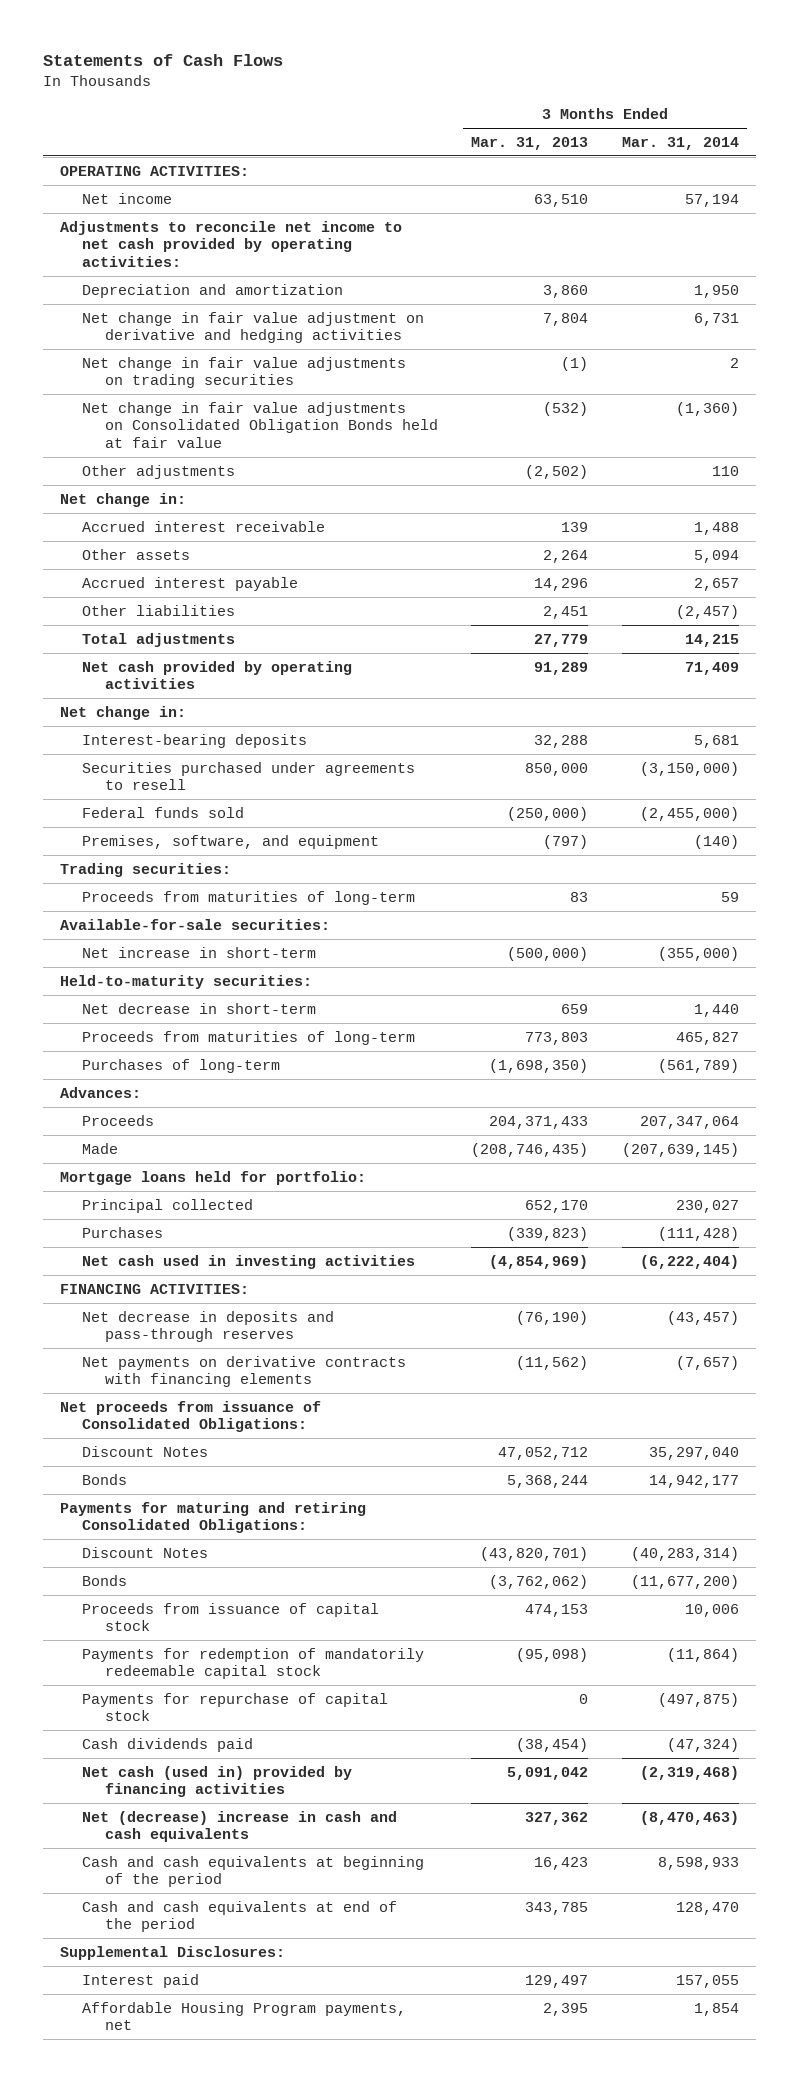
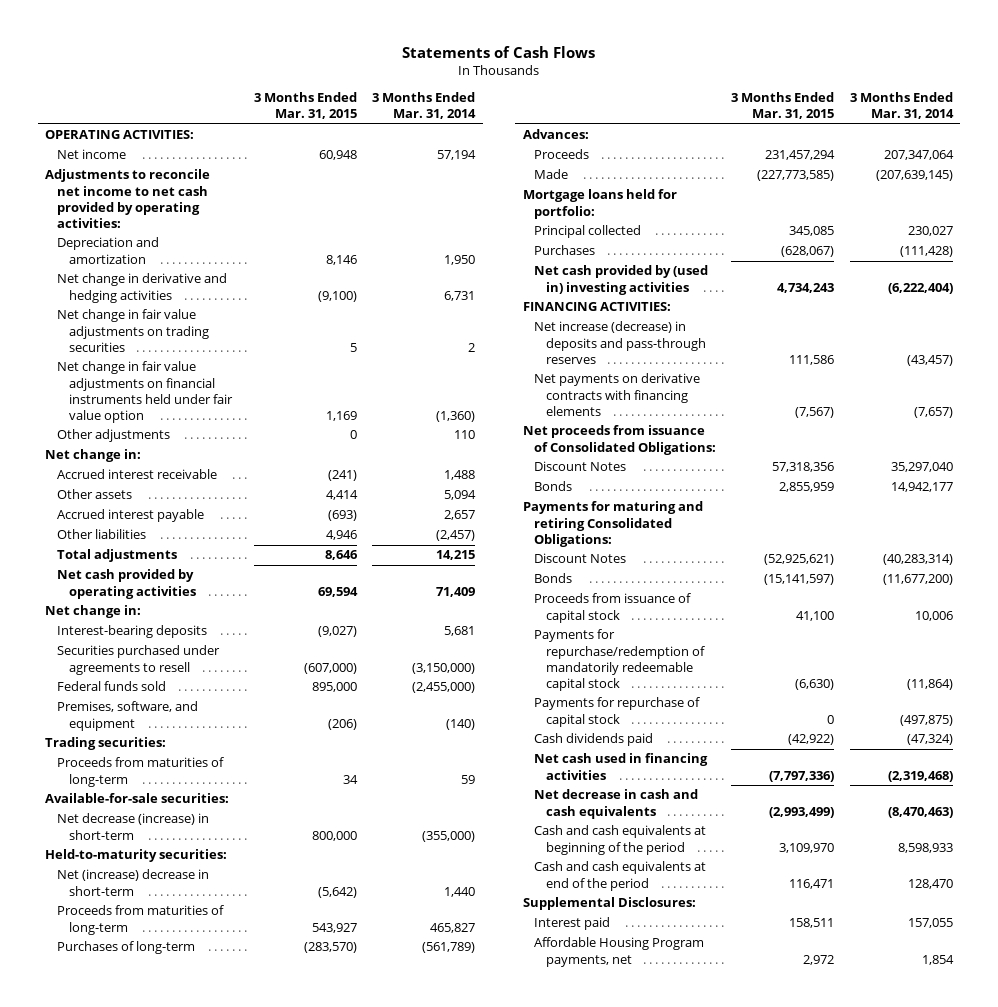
[471,137,589,151] Mar. 31, 2013 -> none
none -> [254,92,358,120] 3 Months Ended Mar. 31, 2015
[82,311,425,344] Net change in fair value adjustment on derivative and hedging activities -> [57,273,228,303] Net change in derivative and hedging activities
[82,401,438,449] Net change in fair value adjustments on Consolidated Obligation Bonds held at fair value -> [57,361,233,423] Net change in fair value adjustments on financial instruments held under fair value option
[82,946,317,958] Net increase in short-term -> [57,813,210,840] Net decrease (increase) in short-term
[82,1002,317,1014] Net decrease in short-term -> [57,869,210,896] Net (increase) decrease in short-term
[82,1254,416,1269] Net cash used in investing activities -> [534,265,709,295] Net cash provided by (used in) investing activities
[82,1310,335,1343] Net decrease in deposits and pass-through reserves -> [534,321,706,364] Net increase (decrease) in deposits and pass-through reserves
[82,1647,425,1680] Payments for redemption of mandatorily redeemable capital stock -> [534,629,705,691] Payments for repurchase/redemption of mandatorily redeemable capital stock
[82,1765,353,1798] Net cash (used in) provided by financing activities -> [534,753,709,780] Net cash used in financing activities
[82,1810,398,1843] Net (decrease) increase in cash and cash equivalents -> [534,789,699,819] Net decrease in cash and cash equivalents

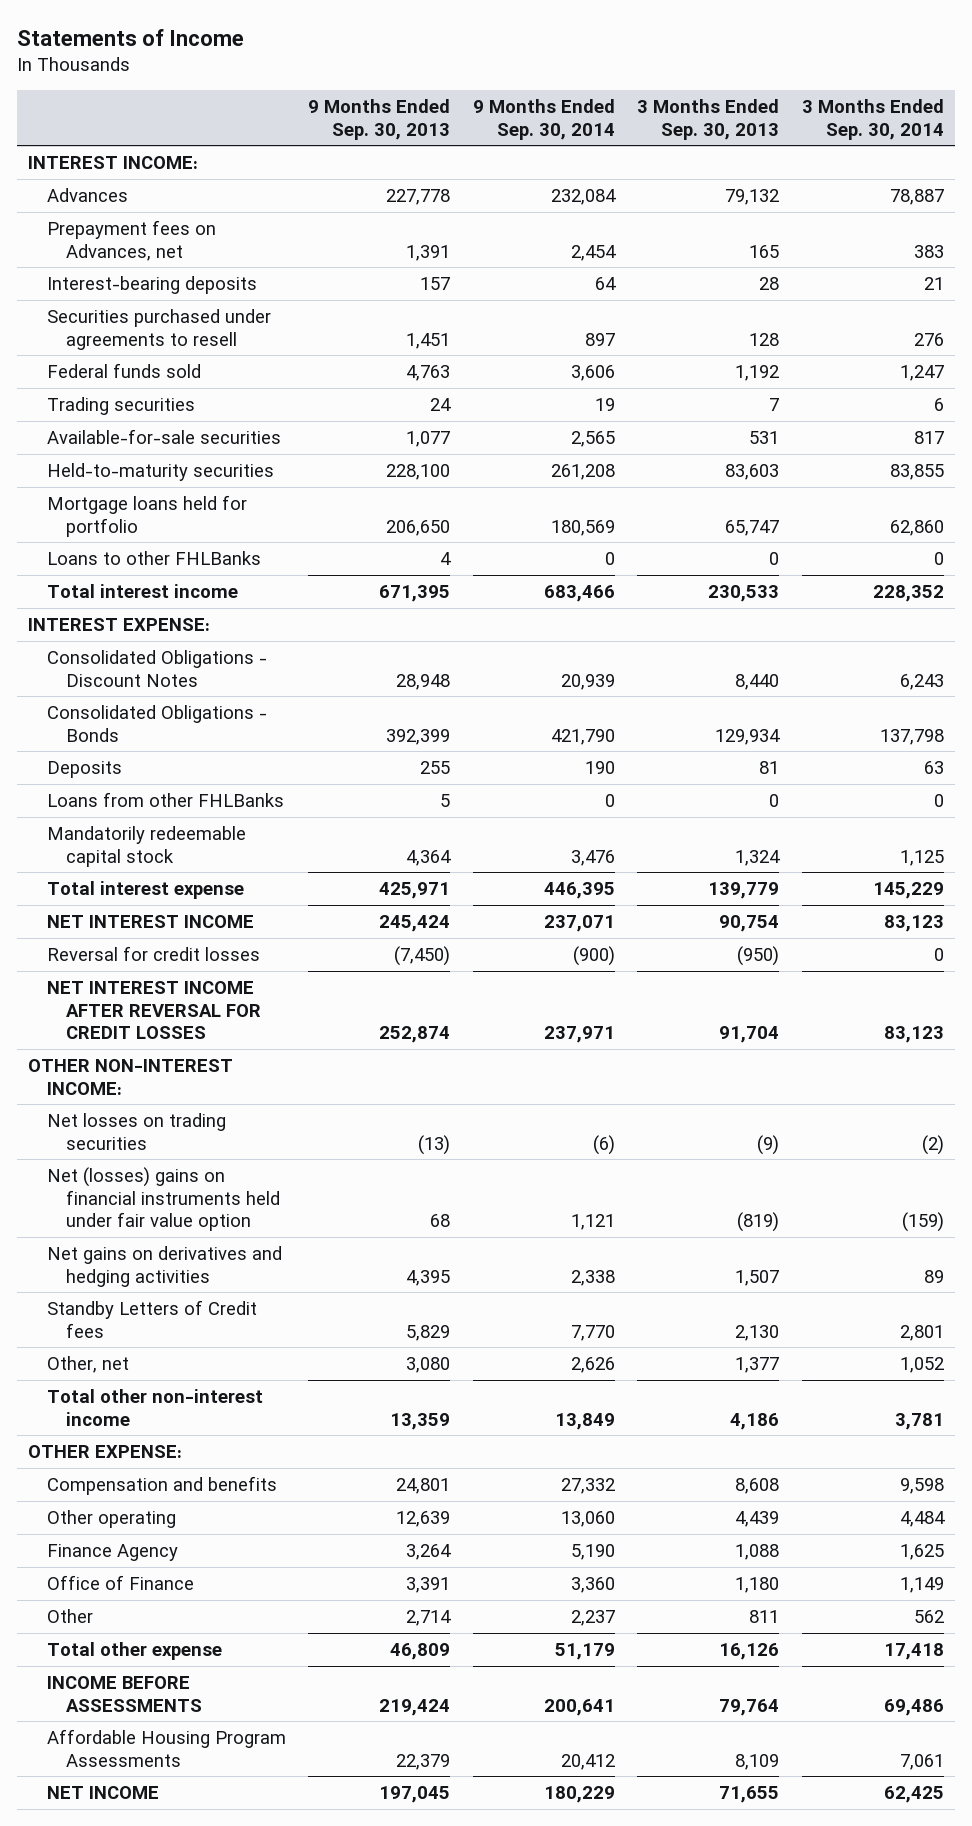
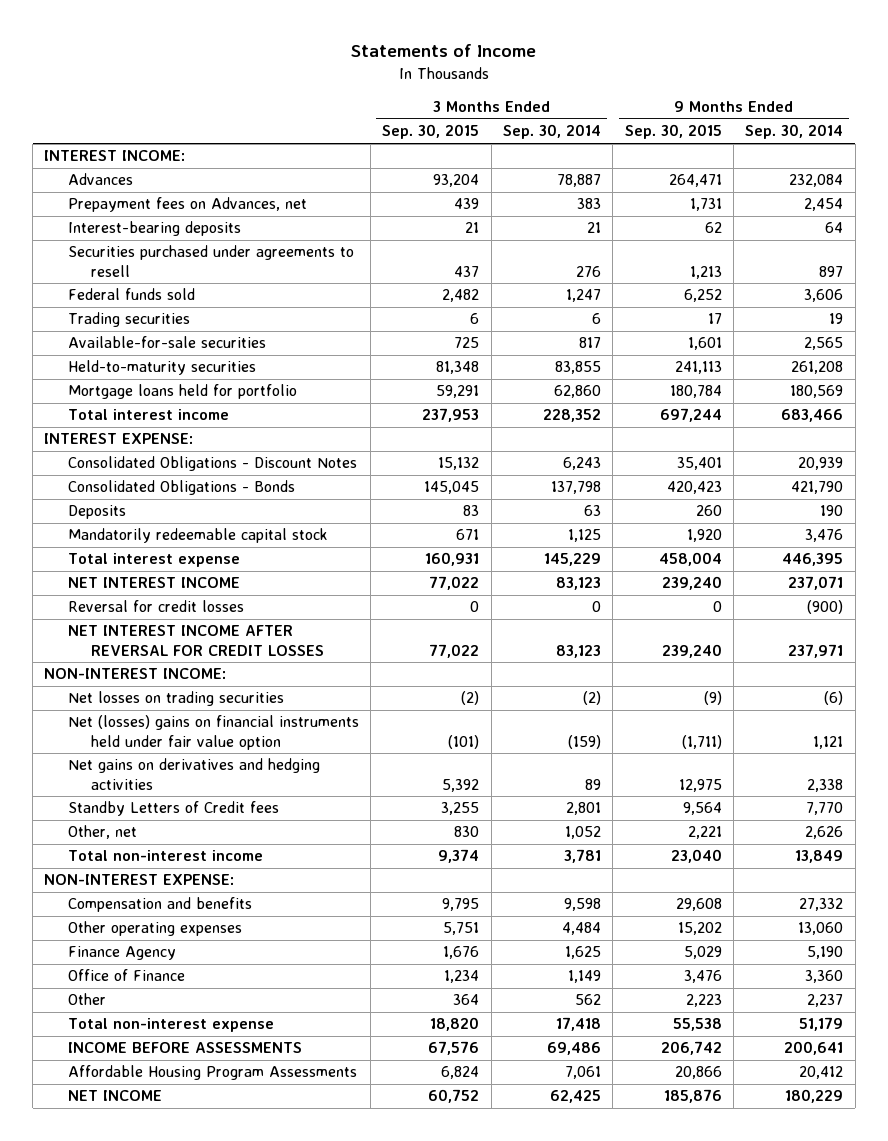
[308,98,451,140] 9 Months Ended Sep. 30, 2013 -> none
[637,98,780,140] 3 Months Ended Sep. 30, 2013 -> none
none -> [382,124,480,140] Sep. 30, 2015
none -> [624,124,722,140] Sep. 30, 2015
[46,550,261,565] Loans to other FHLBanks -> none
[46,791,284,807] Loans from other FHLBanks -> none
[28,1058,234,1095] OTHER NON-INTEREST INCOME: -> [44,668,227,680] NON-INTEREST INCOME:
[46,1388,263,1426] Total other non-interest income -> [67,850,263,862] Total non-interest income
[28,1444,183,1458] OTHER EXPENSE: -> [44,874,235,886] NON-INTEREST EXPENSE:
[46,1509,176,1528] Other operating -> [67,921,242,937] Other operating expenses
[46,1641,222,1660] Total other expense -> [67,1018,274,1033] Total non-interest expense

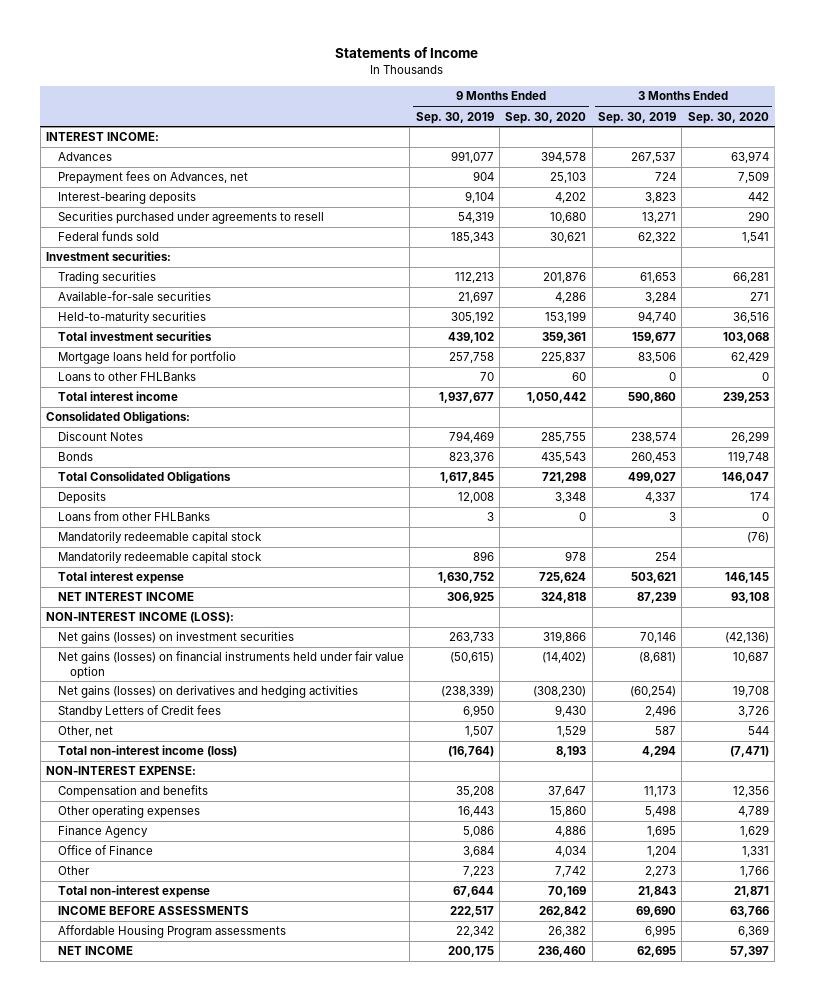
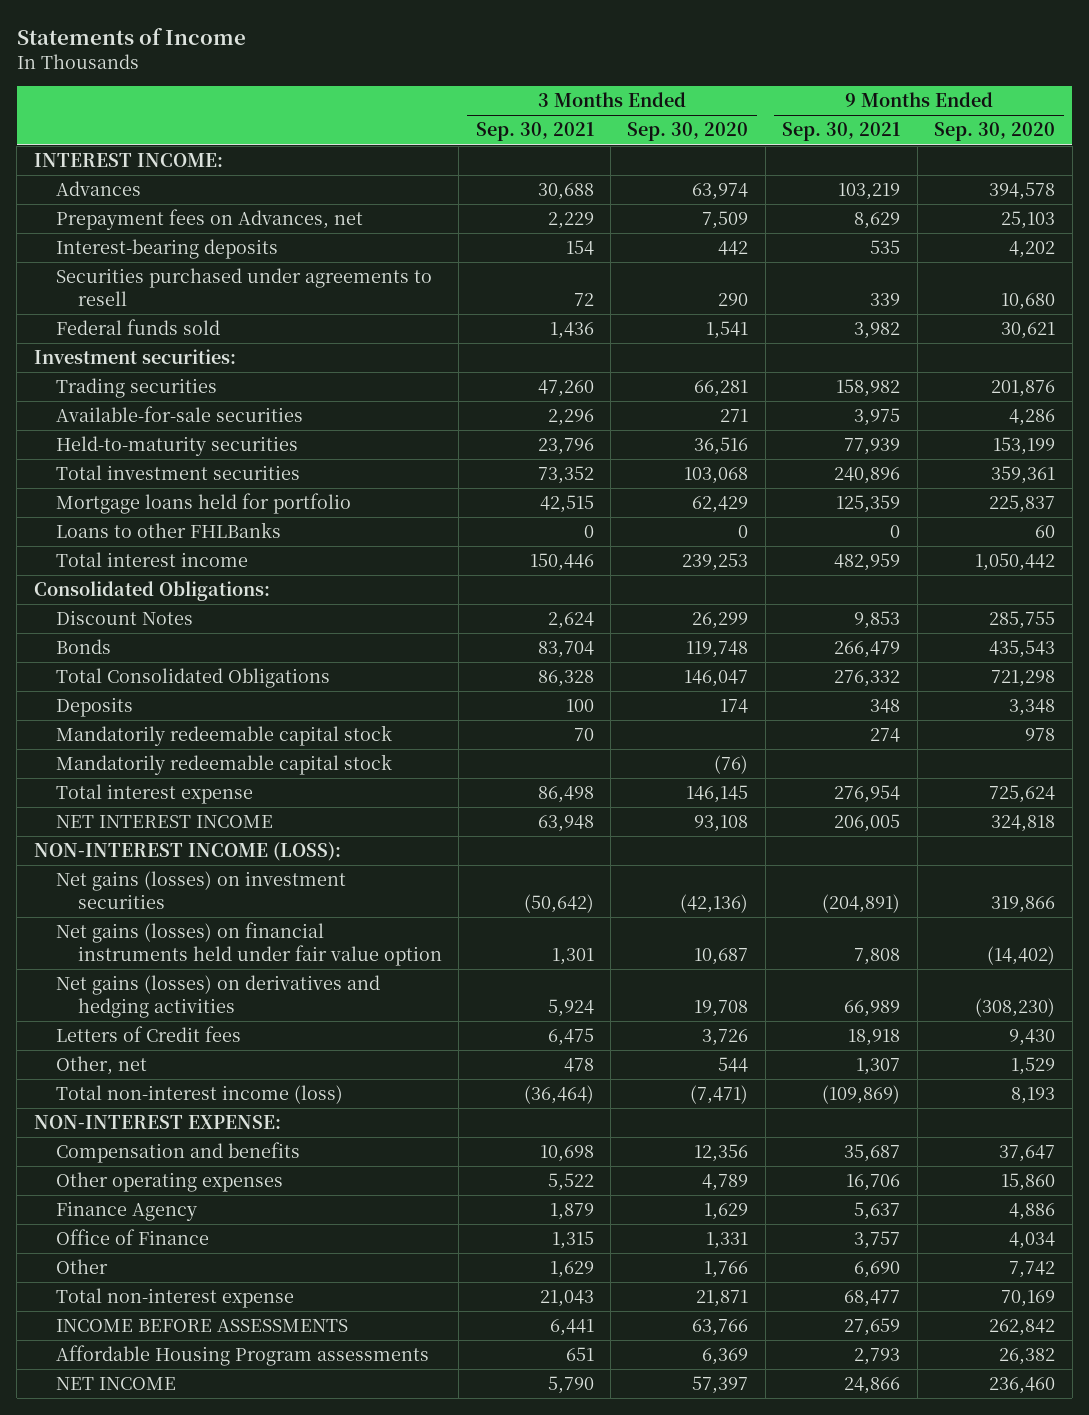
[415,111,494,124] Sep. 30, 2019 -> none
[598,111,677,124] Sep. 30, 2019 -> none
none -> [475,122,594,142] Sep. 30, 2021
none -> [782,122,901,142] Sep. 30, 2021
[57,511,210,522] Loans from other FHLBanks -> none
[57,531,262,545] Mandatorily redeemable capital stock -> [55,754,392,776] Mandatorily redeemable capital stock
[57,705,221,718] Standby Letters of Credit fees -> [55,1026,241,1043] Letters of Credit fees

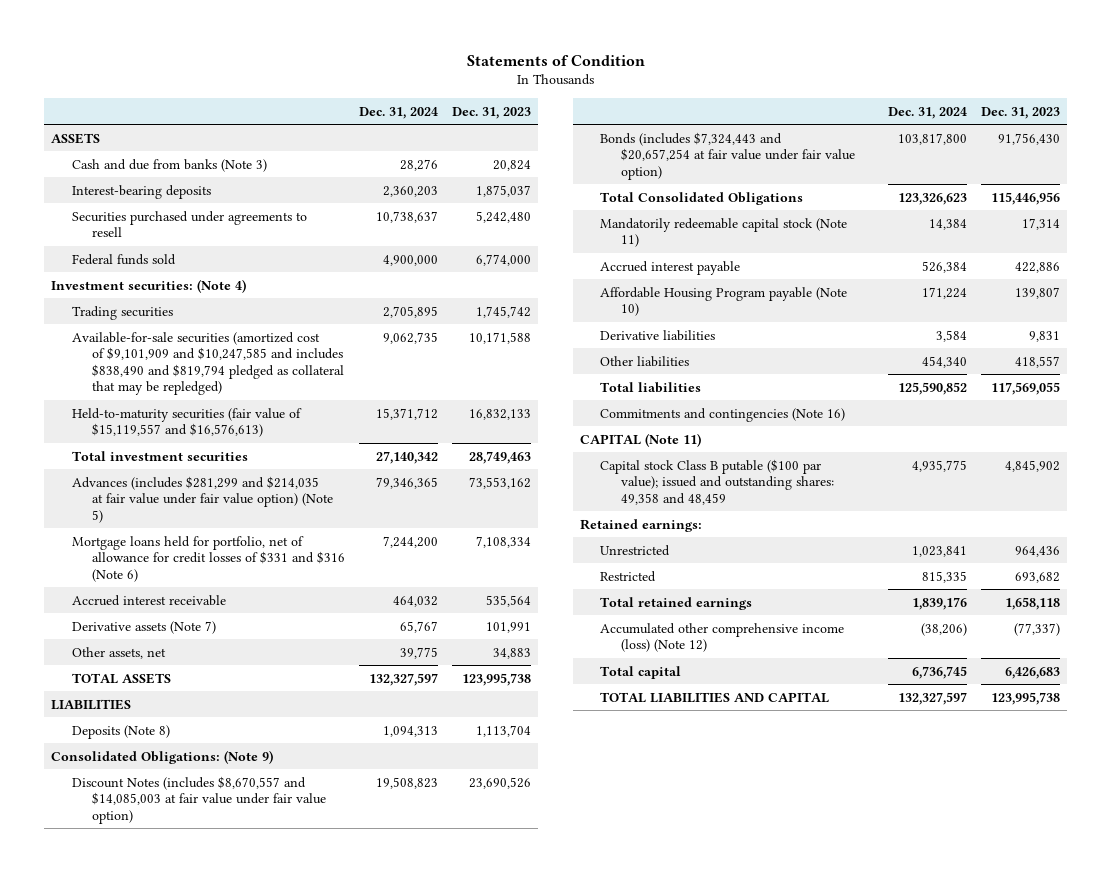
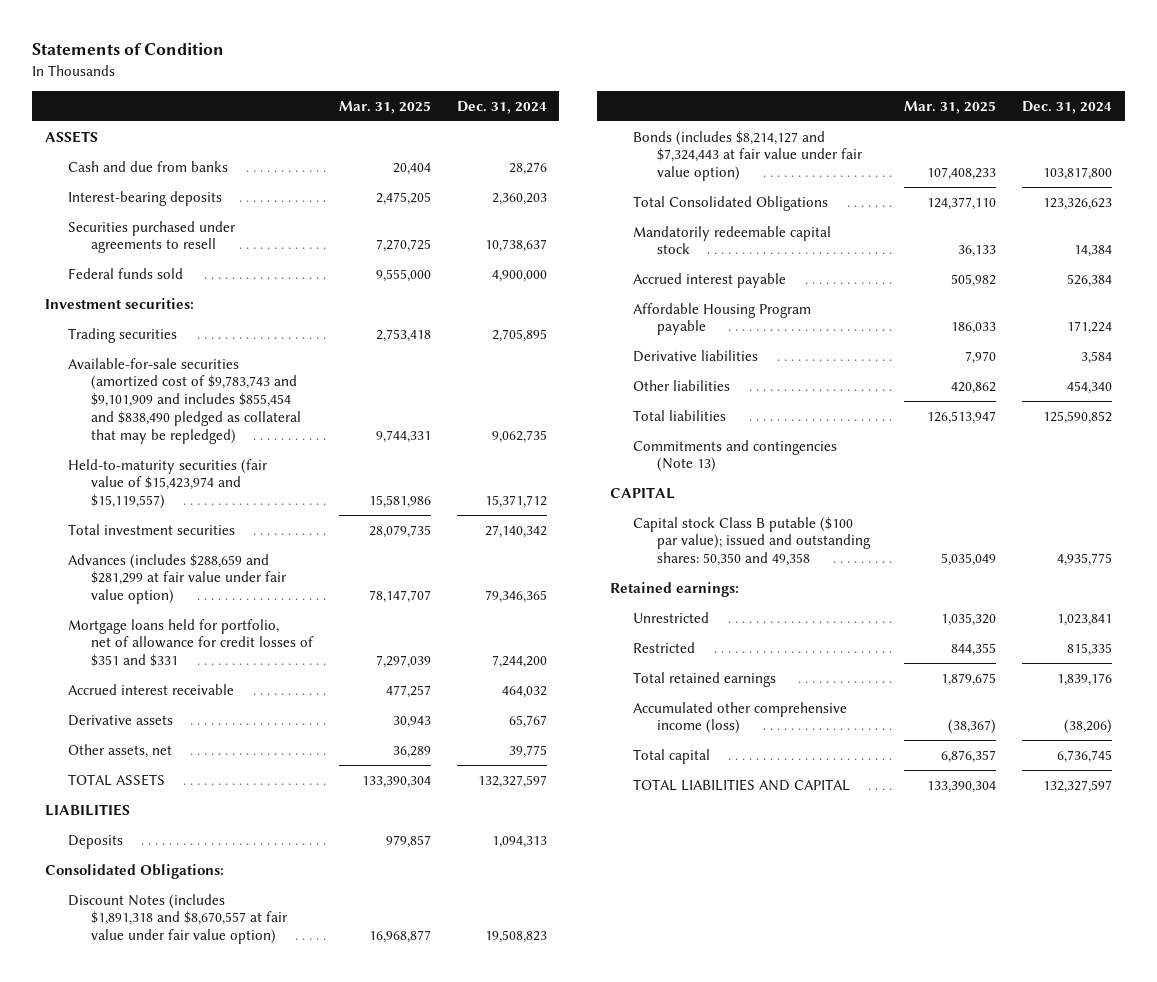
[452,106,532,119] Dec. 31, 2023 -> none
none -> [339,100,432,114] Mar. 31, 2025
[71,158,267,172] Cash and due from banks (Note 3) -> [68,160,229,172] Cash and due from banks
[51,278,247,293] Investment securities: (Note 4) -> [44,297,194,309] Investment securities:
[71,331,344,395] Available-for-sale securities (amortized cost of $9,101,909 and $10,247,585 and includes $838,490 and $819,794 pledged as collateral that may be repledged) -> [68,357,302,444] Available-for-sale securities (amortized cost of $9,783,743 and $9,101,909 and includes $855,454 and $838,490 pledged as collateral that may be repledged)
[71,407,302,438] Held-to-maturity securities (fair value of $15,119,557 and $16,576,613) -> [68,458,269,510] Held-to-maturity securities (fair value of $15,423,974 and $15,119,557)
[71,475,333,523] Advances (includes $281,299 and $214,035 at fair value under fair value option) (Note 5) -> [68,553,288,605] Advances (includes $288,659 and $281,299 at fair value under fair value option)
[71,535,345,582] Mortgage loans held for portfolio, net of allowance for credit losses of $331 and $316 (Note 6) -> [68,618,315,668] Mortgage loans held for portfolio, net of allowance for credit losses of $351 and $331
[71,620,216,634] Derivative assets (Note 7) -> [68,714,174,726] Derivative assets
[71,724,170,739] Deposits (Note 8) -> [68,834,124,849] Deposits
[51,749,274,764] Consolidated Obligations: (Note 9) -> [44,863,224,879] Consolidated Obligations:
[71,775,326,824] Discount Notes (includes $8,670,557 and $14,085,003 at fair value under fair value option) -> [68,893,289,945] Discount Notes (includes $1,891,318 and $8,670,557 at fair value under fair value option)
[600,131,855,180] Bonds (includes $7,324,443 and $20,657,254 at fair value under fair value option) -> [633,130,863,182] Bonds (includes $8,214,127 and $7,324,443 at fair value under fair value option)
[600,217,848,248] Mandatorily redeemable capital stock (Note 11) -> [633,225,832,255] Mandatorily redeemable capital stock
[600,286,848,317] Affordable Housing Program payable (Note 10) -> [633,302,812,336] Affordable Housing Program payable
[600,407,846,422] Commitments and contingencies (Note 16) -> [633,439,838,473] Commitments and contingencies (Note 13)
[580,432,702,447] CAPITAL (Note 11) -> [610,486,676,499] CAPITAL
[600,458,834,505] Capital stock Class B putable ($100 par value); issued and outstanding shares: 49,358 and 48,459 -> [633,516,871,567] Capital stock Class B putable ($100 par value); issued and outstanding shares: 50,350 and 49,358
[600,622,845,653] Accumulated other comprehensive income (loss) (Note 12) -> [633,701,848,735] Accumulated other comprehensive income (loss)

